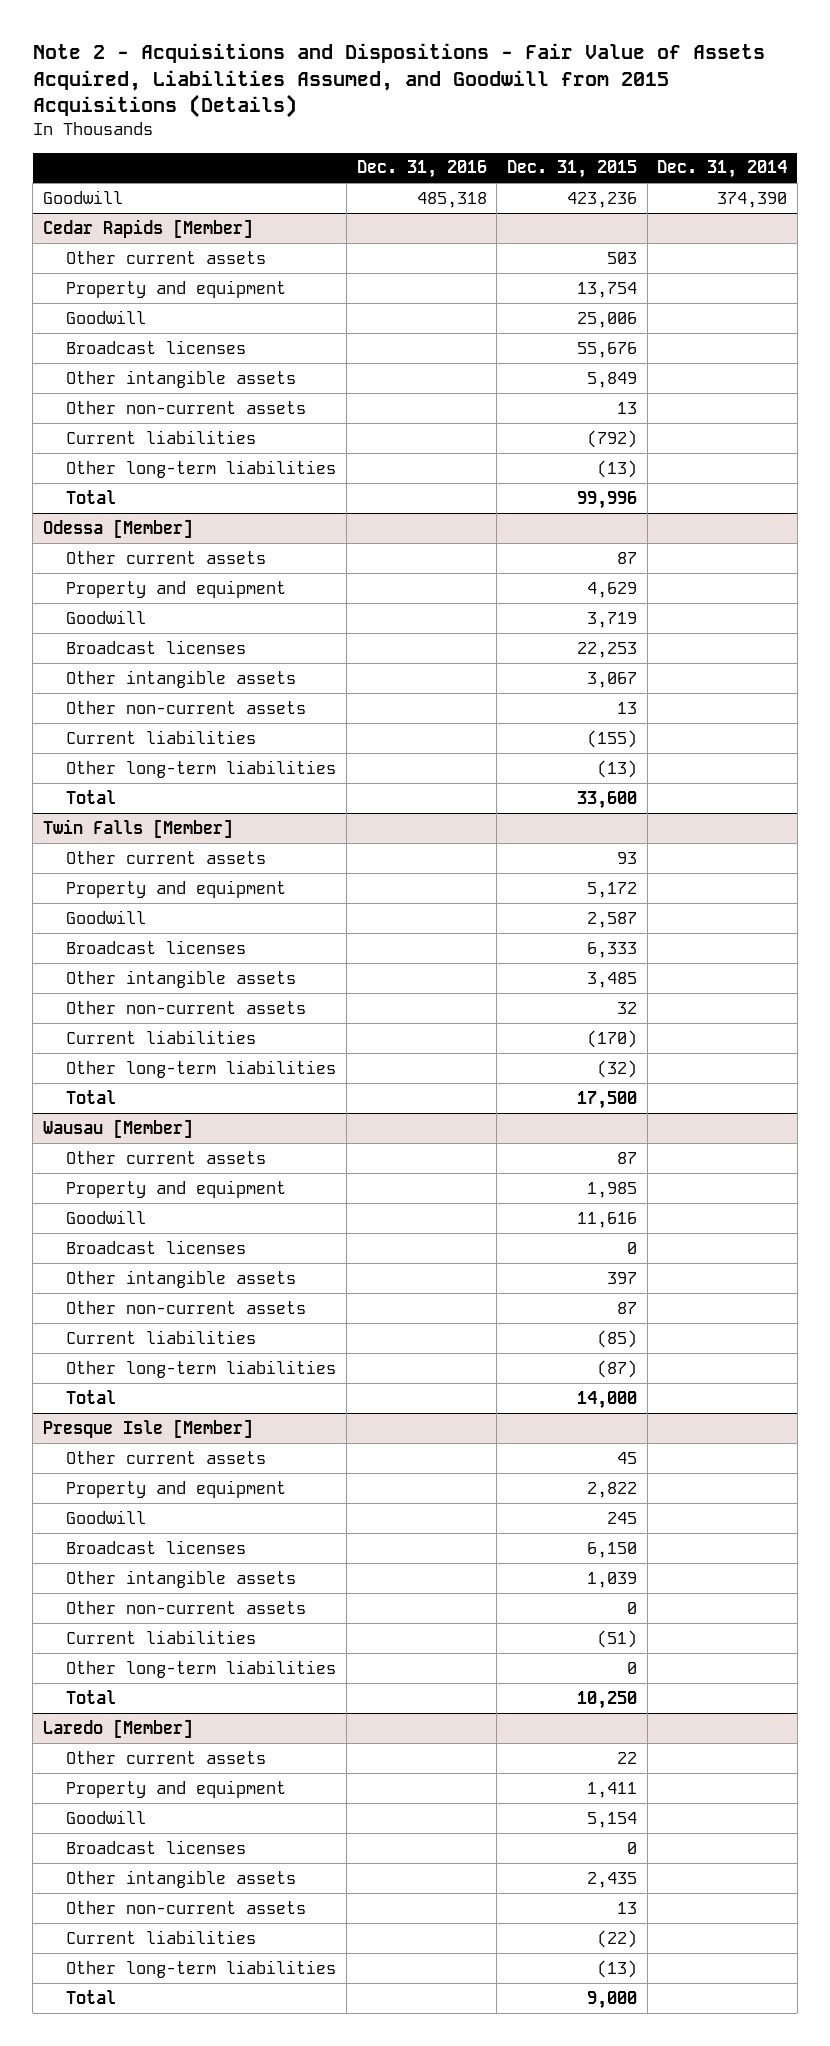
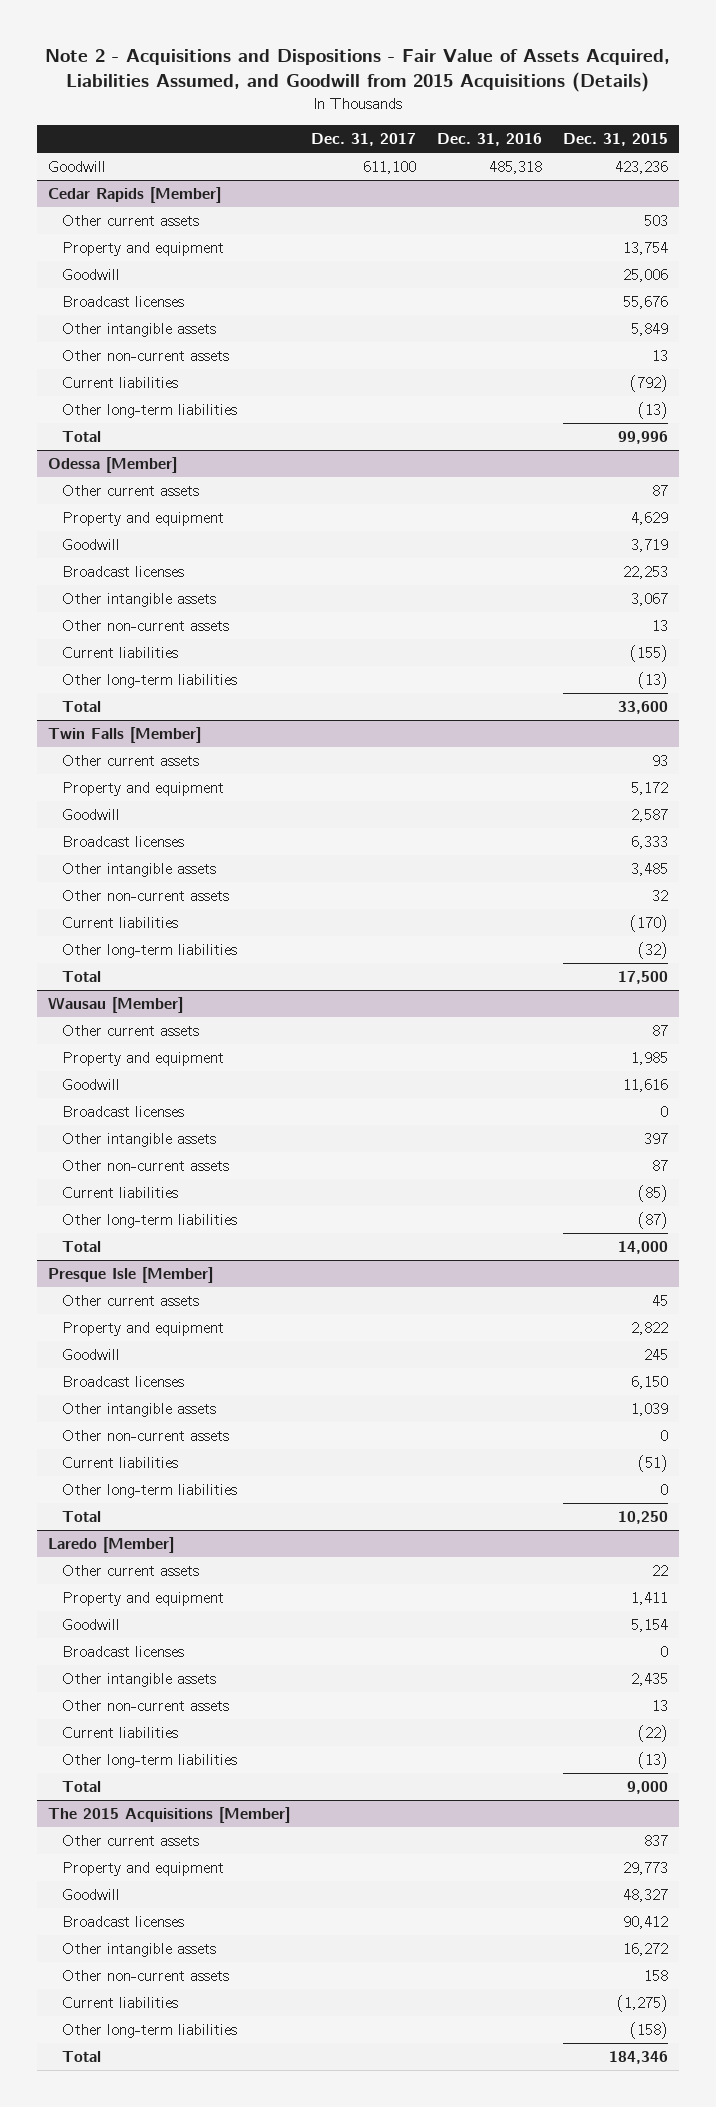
[657,160,788,179] Dec. 31, 2014 -> none
none -> [310,133,416,147] Dec. 31, 2017
none -> [47,1807,290,1824] The 2015 Acquisitions [Member]
none -> [61,1835,199,1847] Other current assets
none -> [61,1862,224,1877] Property and equipment
none -> [61,1889,120,1901] Goodwill
none -> [61,1916,184,1928] Broadcast licenses
none -> [61,1943,216,1958] Other intangible assets
none -> [61,1970,229,1982] Other non-current assets
none -> [61,1997,178,2009] Current liabilities
none -> [61,2024,237,2039] Other long-term liabilities
none -> [61,2051,101,2063] Total

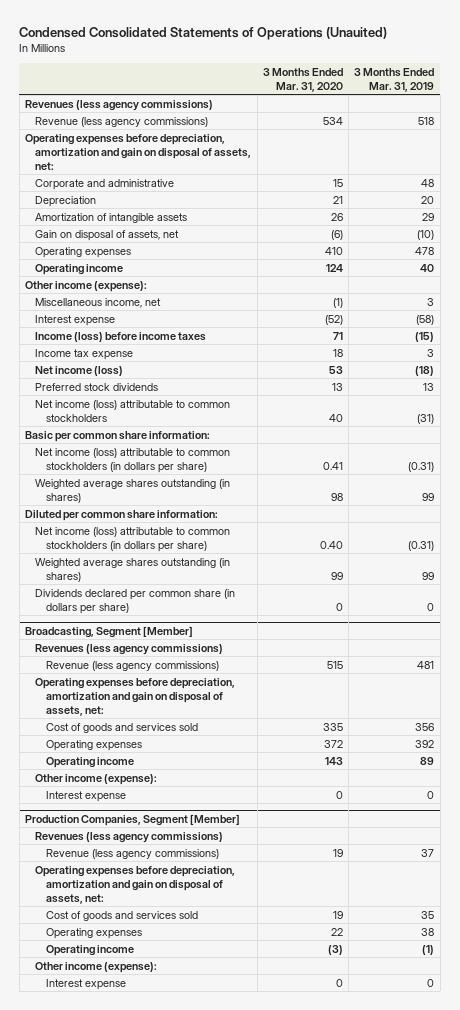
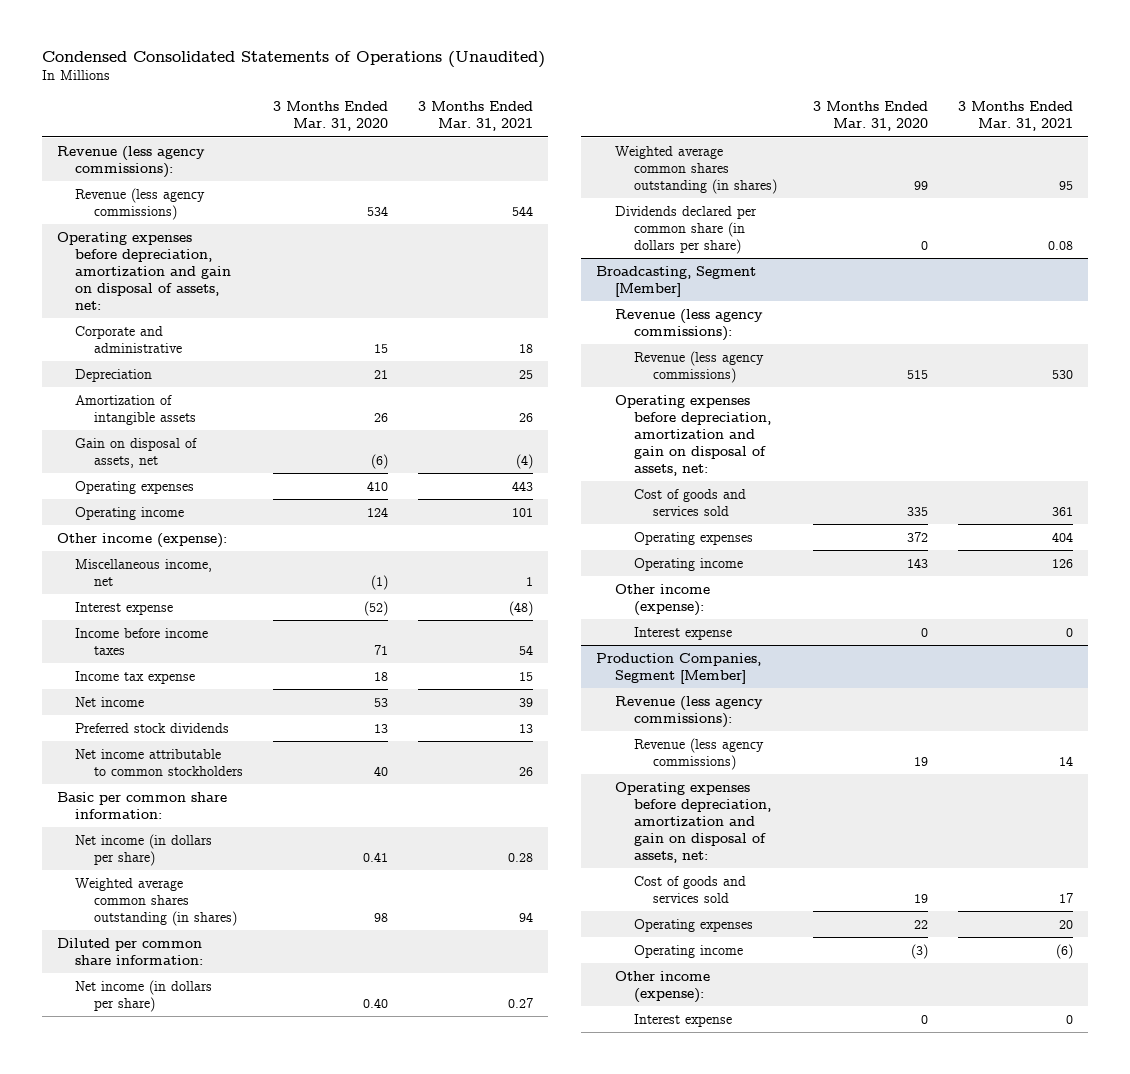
[19,26,388,40] Condensed Consolidated Statements of Operations (Unauited) -> [41,51,545,69] Condensed Consolidated Statements of Operations (Unaudited)
[354,67,435,92] 3 Months Ended Mar. 31, 2019 -> none
none -> [418,101,534,132] 3 Months Ended Mar. 31, 2021
[25,99,214,111] Revenues (less agency commissions) -> [56,145,205,178] Revenue (less agency commissions):
[35,331,207,342] Income (loss) before income taxes -> [75,627,209,655] Income before income taxes
[35,365,124,376] Net income (loss) -> [75,696,145,707] Net income
[35,399,231,422] Net income (loss) attributable to common stockholders -> [75,748,244,776] Net income attributable to common stockholders
[35,447,231,473] Net income (loss) attributable to common stockholders (in dollars per share) -> [75,833,213,866] Net income (in dollars per share)
[35,478,231,503] Weighted average shares outstanding (in shares) -> [75,877,238,926] Weighted average common shares outstanding (in shares)
[35,526,231,552] Net income (loss) attributable to common stockholders (in dollars per share) -> [75,979,213,1012] Net income (in dollars per share)
[35,557,231,582] Weighted average shares outstanding (in shares) -> [615,145,777,194] Weighted average common shares outstanding (in shares)
[35,643,224,655] Revenues (less agency commissions) -> [615,308,764,341] Revenue (less agency commissions):
[35,831,224,843] Revenues (less agency commissions) -> [615,695,764,728] Revenue (less agency commissions):

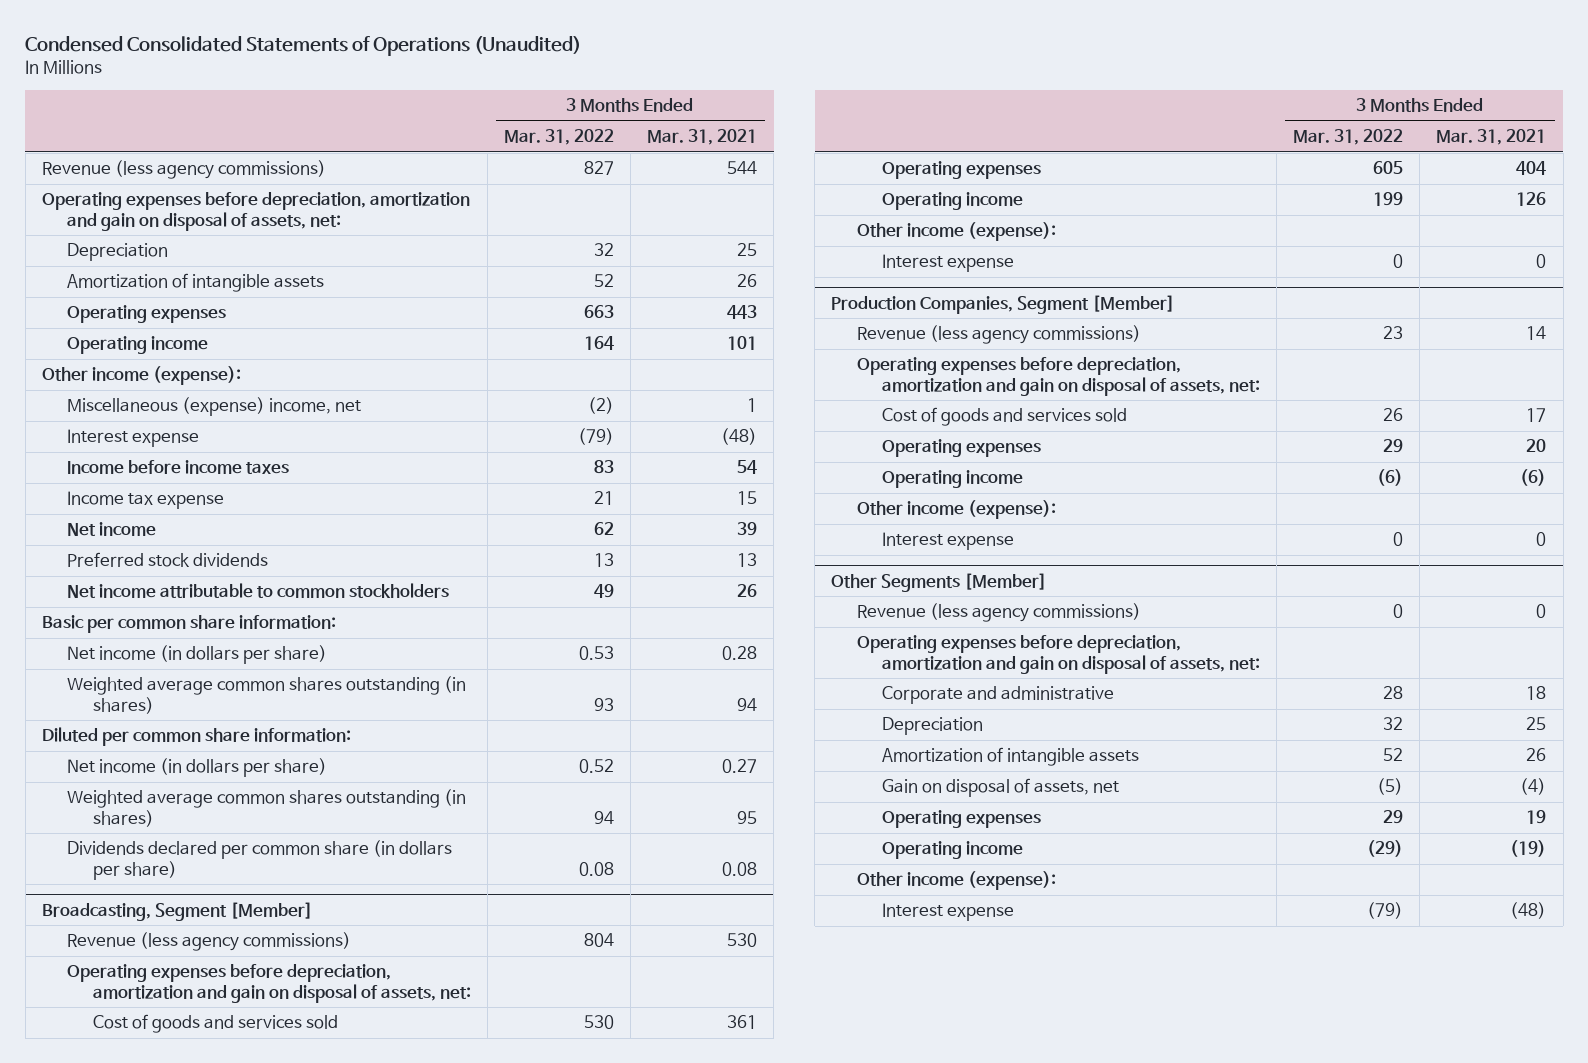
[273,101,389,132] 3 Months Ended Mar. 31, 2020 -> none
none -> [503,129,614,146] Mar. 31, 2022
[56,145,205,178] Revenue (less agency commissions): -> none
[75,325,183,353] Corporate and administrative -> none
[75,437,198,468] Gain on disposal of assets, net -> none
[75,558,213,586] Miscellaneous income, net -> [67,397,362,417] Miscellaneous (expense) income, net
[615,308,764,341] Revenue (less agency commissions): -> none
[615,695,764,728] Revenue (less agency commissions): -> none
none -> [831,572,1048,592] Other Segments [Member]
none -> [856,603,1141,623] Revenue (less agency commissions)
none -> [856,635,1261,674] Operating expenses before depreciation, amortization and gain on disposal of assets, net:
none -> [882,686,1115,705] Corporate and administrative
none -> [882,717,984,736] Depreciation
none -> [882,747,1140,767] Amortization of intangible assets
none -> [882,778,1120,798] Gain on disposal of assets, net
none -> [882,810,1042,829] Operating expenses
none -> [882,841,1024,860] Operating income
none -> [856,871,1056,891] Other income (expense):
none -> [882,903,1015,922] Interest expense

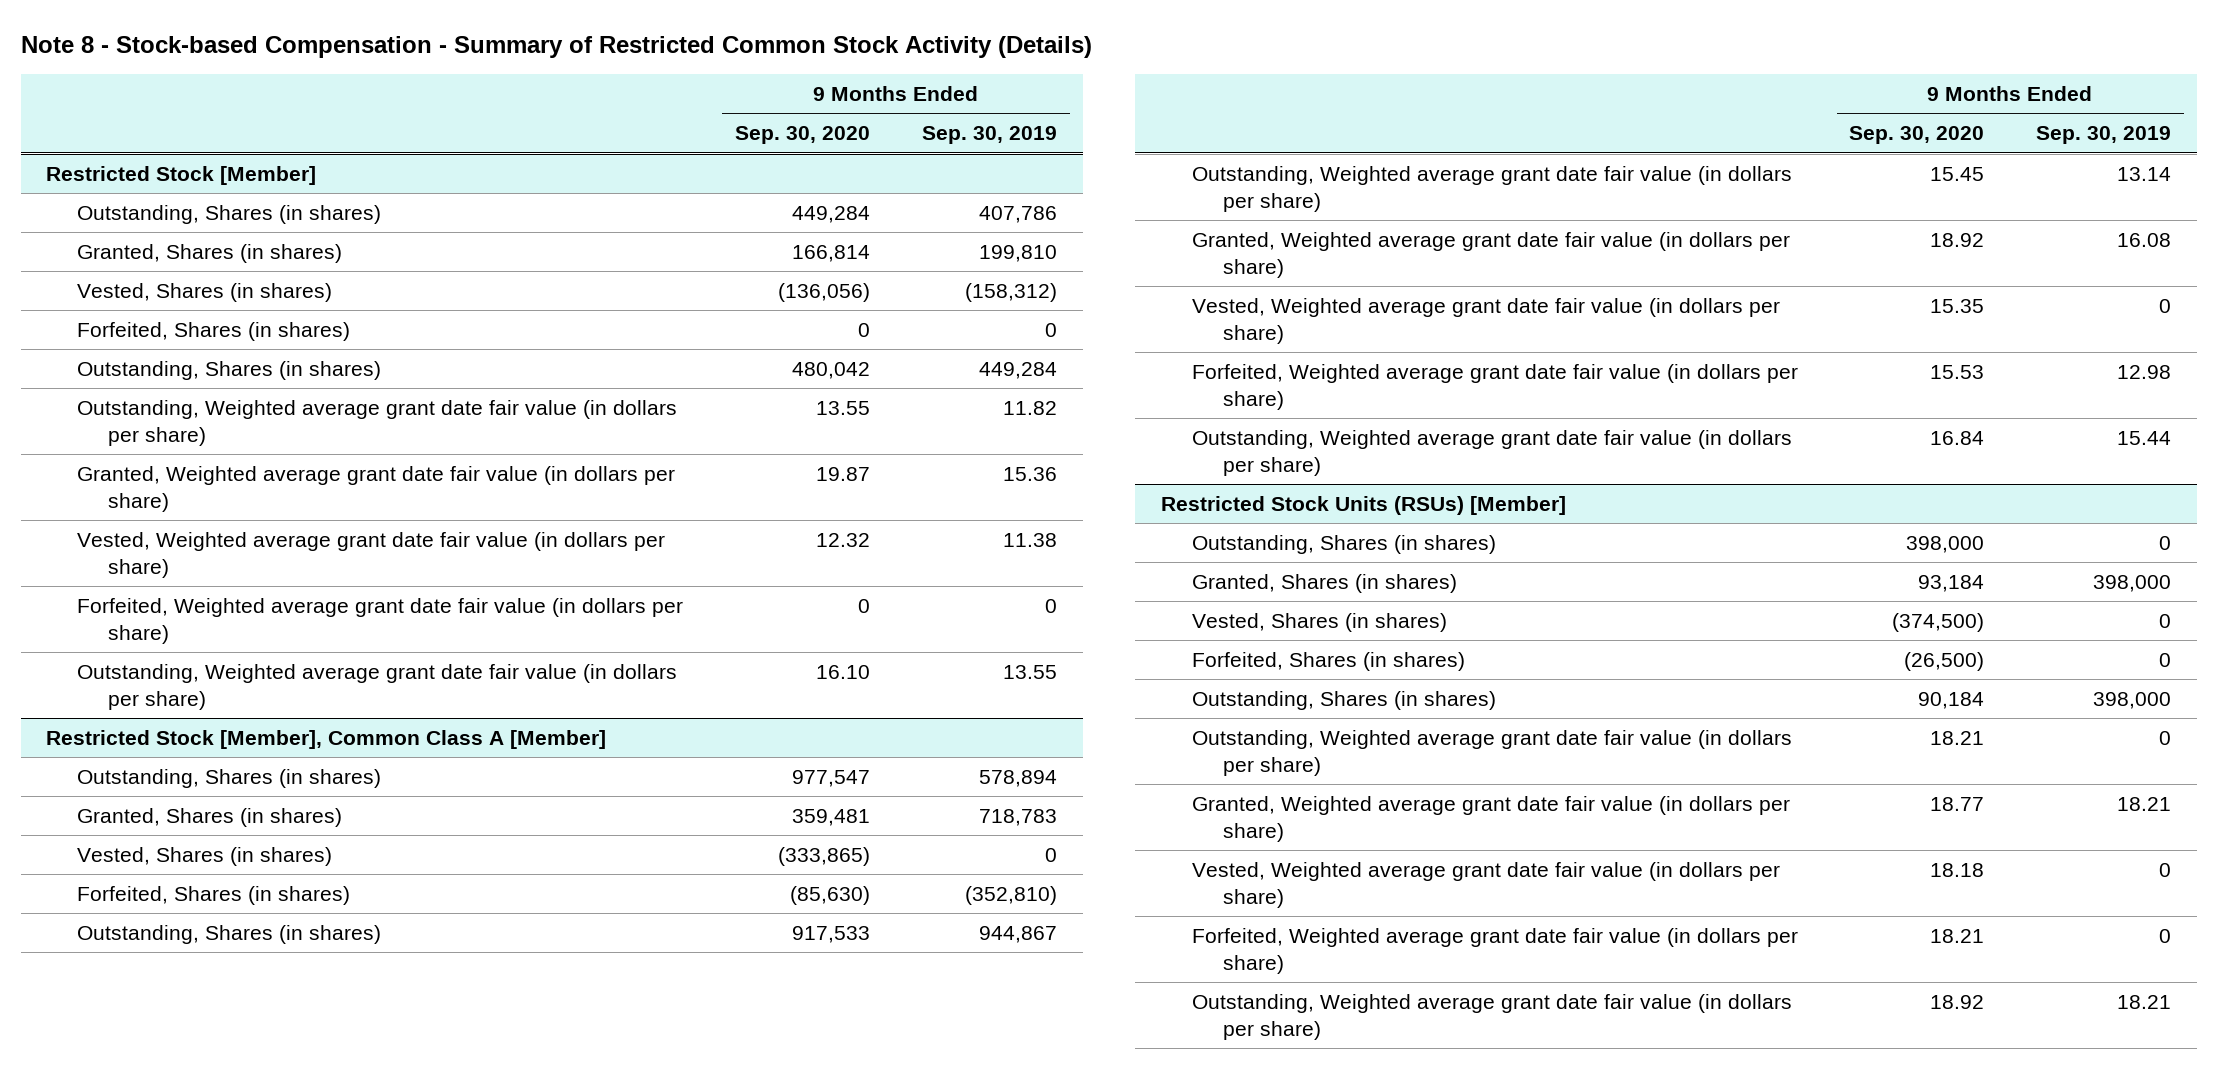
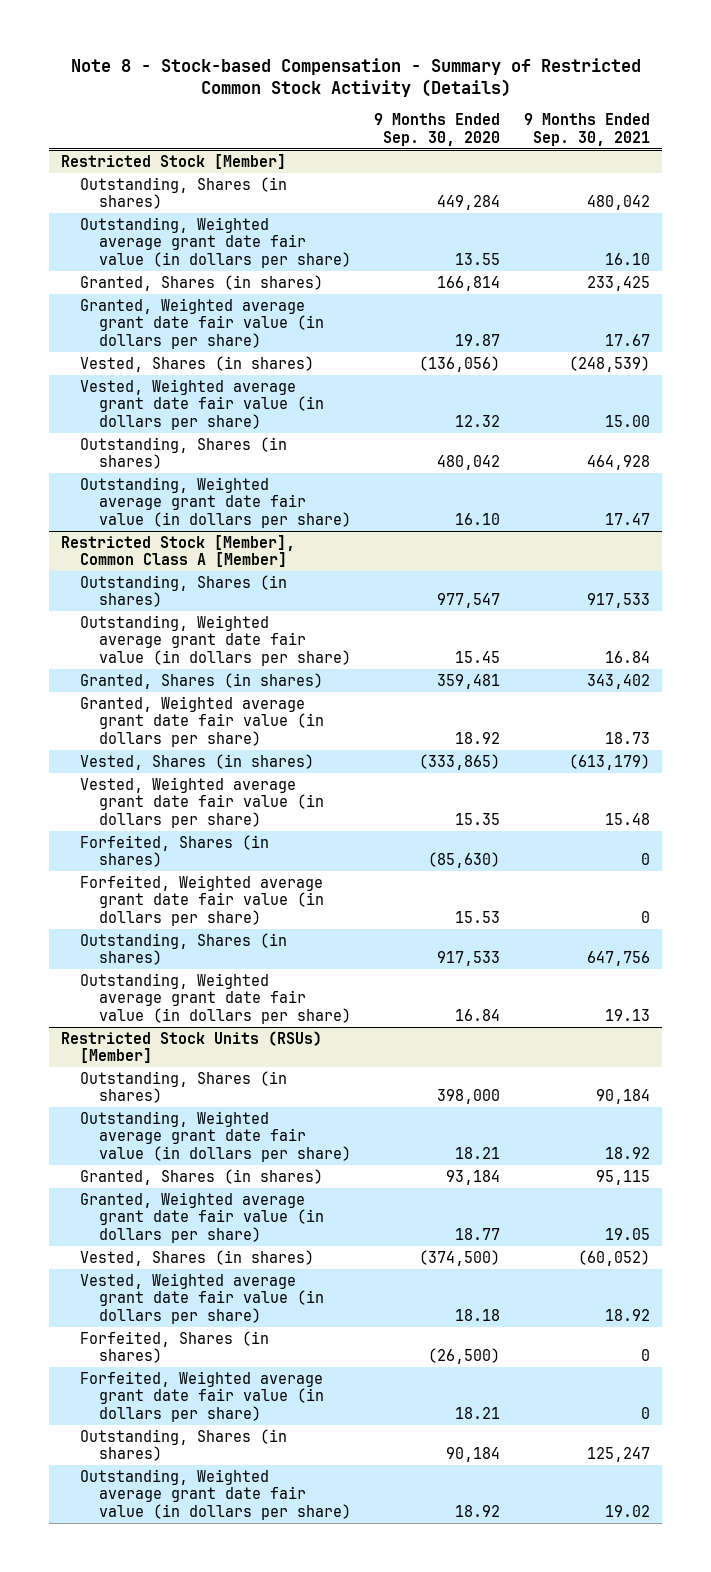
[921,126,1057,145] Sep. 30, 2019 -> none
none -> [524,113,651,146] 9 Months Ended Sep. 30, 2021
[77,321,351,341] Forfeited, Shares (in shares) -> none
[77,243,343,263] Granted, Shares (in shares) -> [79,274,323,291] Granted, Shares (in shares)
[77,282,333,302] Vested, Shares (in shares) -> [79,355,314,372] Vested, Shares (in shares)
[77,597,684,644] Forfeited, Weighted average grant date fair value (in dollars per share) -> none
[77,360,382,380] Outstanding, Shares (in shares) -> [79,436,287,470] Outstanding, Shares (in shares)
[77,807,343,827] Granted, Shares (in shares) -> [79,672,323,689] Granted, Shares (in shares)
[77,846,333,866] Vested, Shares (in shares) -> [79,753,314,770] Vested, Shares (in shares)
[77,885,351,905] Forfeited, Shares (in shares) -> [79,834,269,868] Forfeited, Shares (in shares)
[77,924,382,944] Outstanding, Shares (in shares) -> [79,932,287,966] Outstanding, Shares (in shares)
[1191,573,1457,593] Granted, Shares (in shares) -> [79,1168,323,1185] Granted, Shares (in shares)
[1191,612,1447,632] Vested, Shares (in shares) -> [79,1249,314,1266] Vested, Shares (in shares)
[1191,651,1465,671] Forfeited, Shares (in shares) -> [79,1330,269,1364] Forfeited, Shares (in shares)
[1191,690,1496,710] Outstanding, Shares (in shares) -> [79,1428,287,1462] Outstanding, Shares (in shares)

